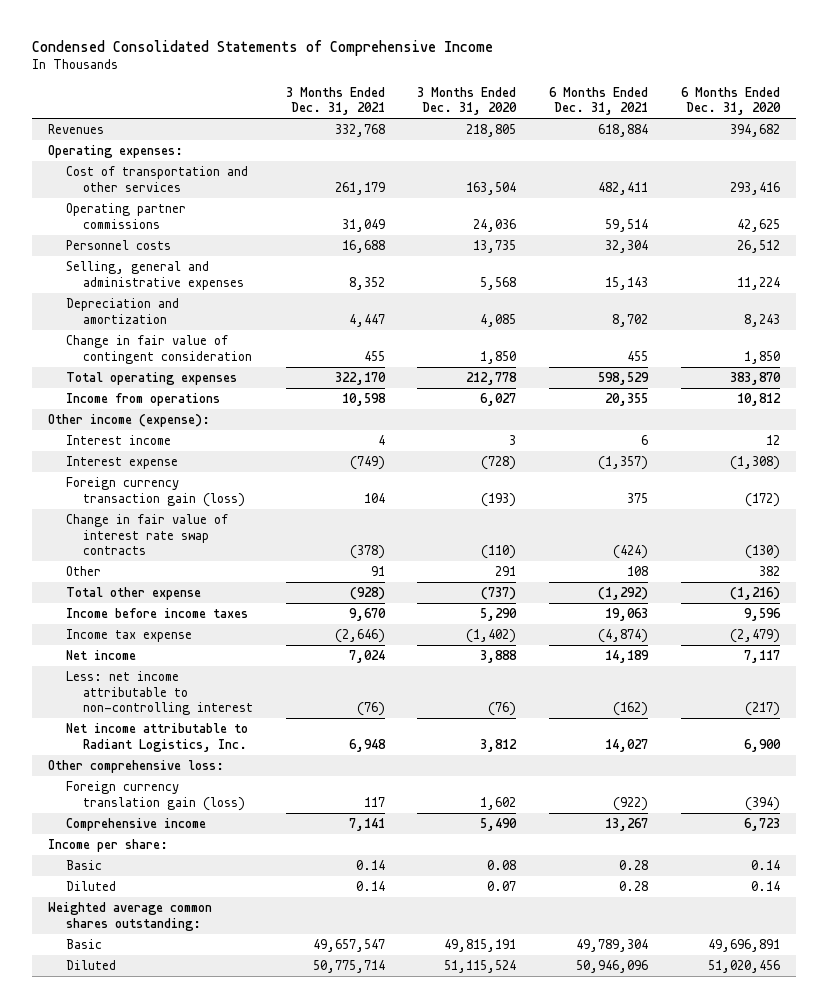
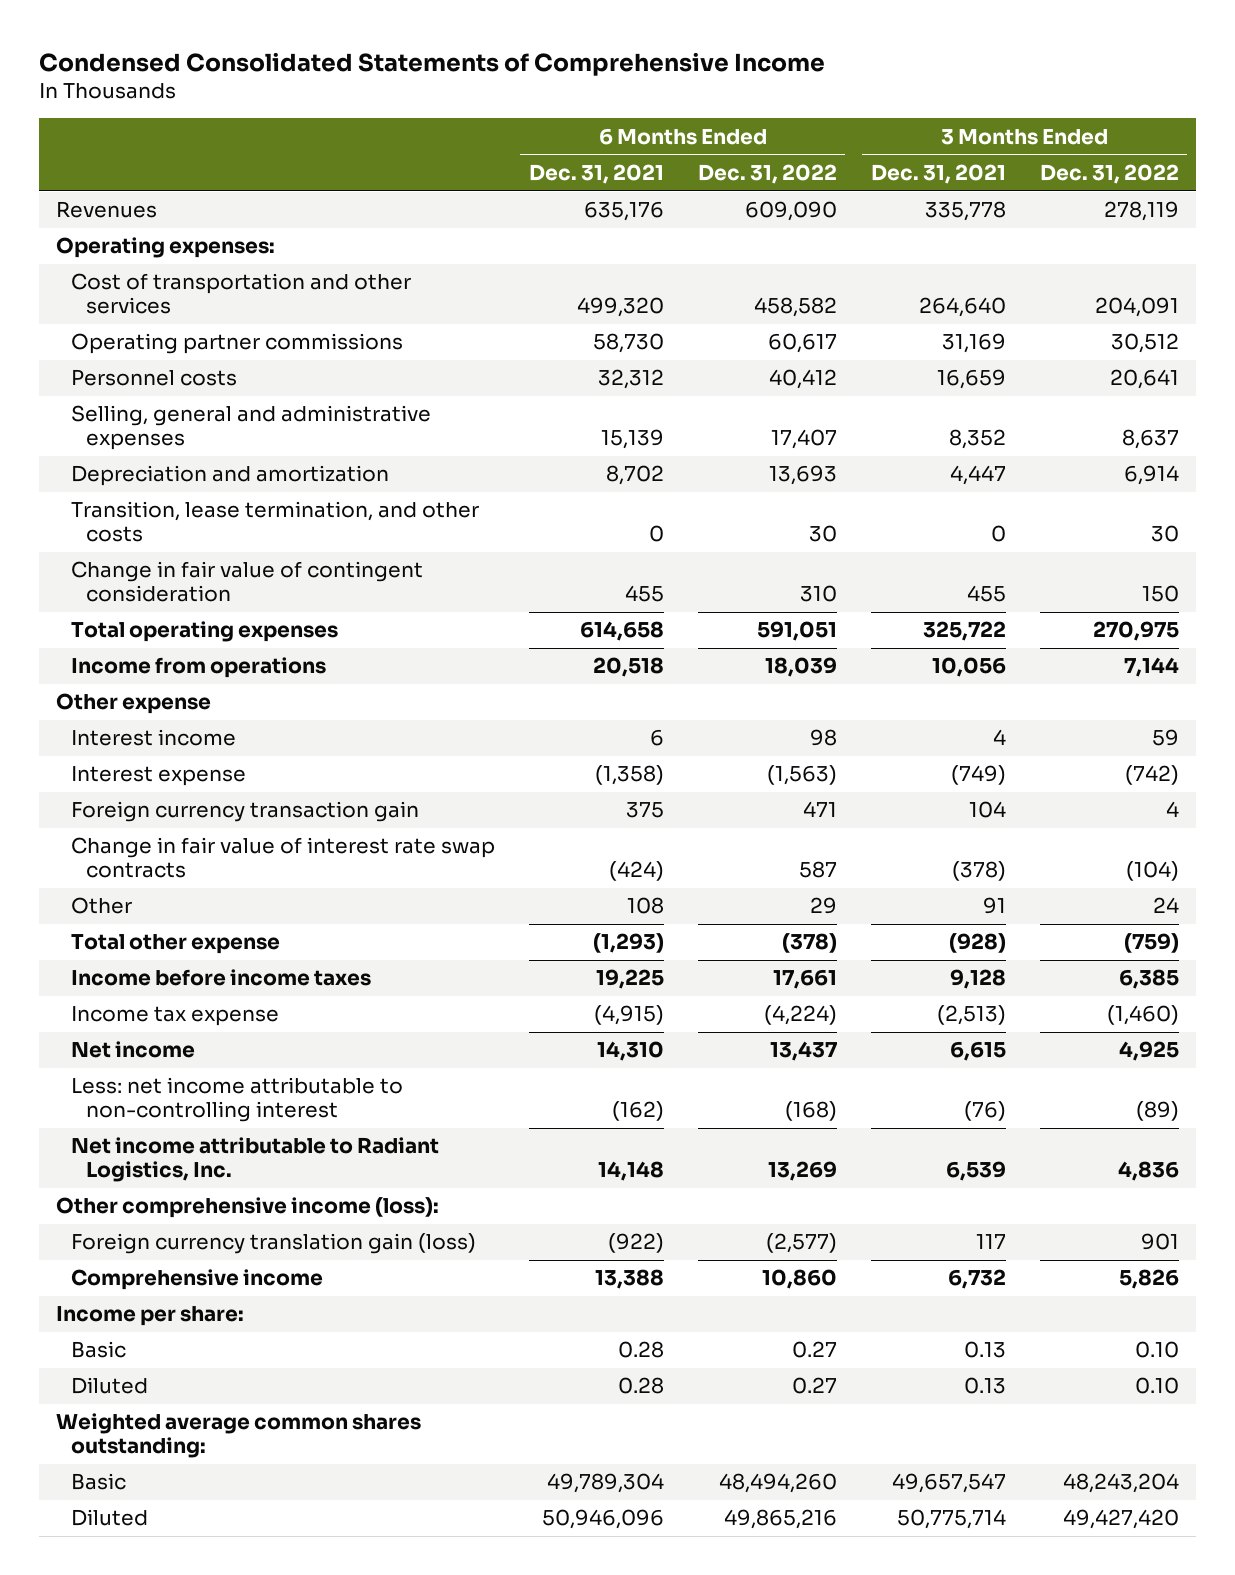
[417,86,518,116] 3 Months Ended Dec. 31, 2020 -> none
[680,86,781,116] 6 Months Ended Dec. 31, 2020 -> none
none -> [697,164,837,185] Dec. 31, 2022
none -> [1039,164,1179,185] Dec. 31, 2022
[334,123,385,137] 332,768 -> [924,201,1006,222] 335,778
[598,123,649,137] 618,884 -> [583,201,664,222] 635,176
[334,181,385,195] 261,179 -> [918,297,1006,318] 264,640
[598,181,649,195] 482,411 -> [576,297,664,318] 499,320
[341,218,385,232] 31,049 -> [941,333,1006,354] 31,169
[605,218,649,232] 59,514 -> [592,333,664,354] 58,730
[341,239,385,253] 16,688 -> [936,369,1006,390] 16,659
[605,239,649,253] 32,304 -> [597,369,664,390] 32,312
[605,276,649,290] 15,143 -> [600,429,664,450] 15,139
none -> [70,501,479,543] Transition, lease termination, and other costs
[334,371,386,385] 322,170 -> [922,621,1006,642] 325,722
[598,371,650,385] 598,529 -> [579,621,664,642] 614,658
[341,392,386,406] 10,598 -> [931,657,1006,678] 10,056
[605,392,649,406] 20,355 -> [592,657,664,678] 20,518
[48,413,211,427] Other income (expense): -> [56,693,212,715] Other expense
[598,455,649,470] (1,357) -> [594,765,664,786] (1,358)
[65,476,246,507] Foreign currency transaction gain (loss) -> [70,801,419,823] Foreign currency transaction gain
[598,586,649,600] (1,292) -> [592,933,664,954] (1,293)
[348,607,386,621] 9,670 -> [949,969,1006,990] 9,128
[605,607,649,621] 19,063 -> [595,969,664,990] 19,225
[334,628,385,643] (2,646) -> [936,1005,1006,1026] (2,513)
[598,628,649,643] (4,874) -> [593,1005,664,1026] (4,915)
[348,649,385,663] 7,024 -> [949,1041,1006,1062] 6,615
[605,649,650,663] 14,189 -> [596,1041,664,1062] 14,310
[348,738,386,752] 6,948 -> [945,1161,1006,1182] 6,539
[605,738,649,752] 14,027 -> [597,1161,664,1182] 14,148
[48,759,225,773] Other comprehensive loss: -> [56,1197,440,1219] Other comprehensive income (loss):
[348,817,385,831] 7,141 -> [947,1269,1006,1290] 6,732
[605,817,649,831] 13,267 -> [594,1269,664,1290] 13,388
[355,859,385,870] 0.14 -> [963,1341,1006,1359] 0.13
[355,880,385,891] 0.14 -> [963,1377,1006,1395] 0.13

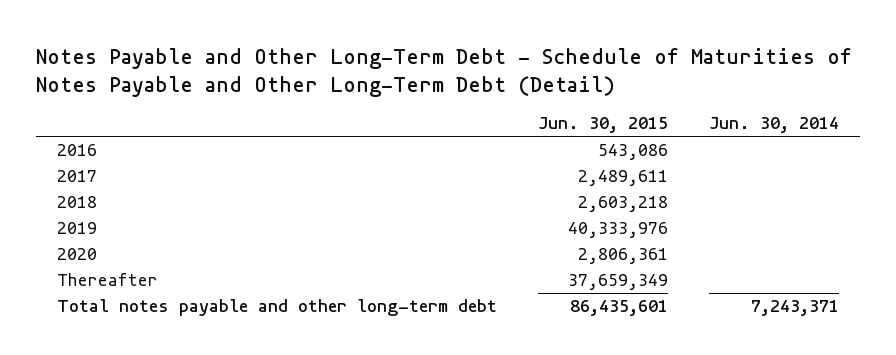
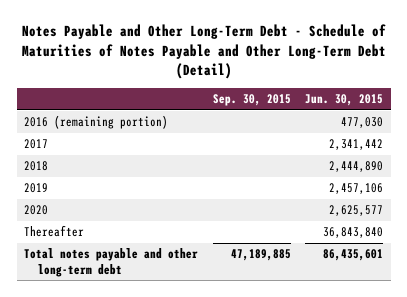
[709,117,840,134] Jun. 30, 2014 -> none
none -> [212,94,291,107] Sep. 30, 2015
[56,144,97,157] 2016 -> none
none -> [24,115,169,130] 2016 (remaining portion)
[577,170,668,187] 2,489,611 -> [329,139,384,151] 2,341,442
[577,196,668,213] 2,603,218 -> [329,161,384,173] 2,444,890
[567,222,668,239] 40,333,976 -> [329,183,384,195] 2,457,106
[577,248,668,265] 2,806,361 -> [329,205,384,217] 2,625,577
[567,274,668,291] 37,659,349 -> [323,227,384,239] 36,843,840

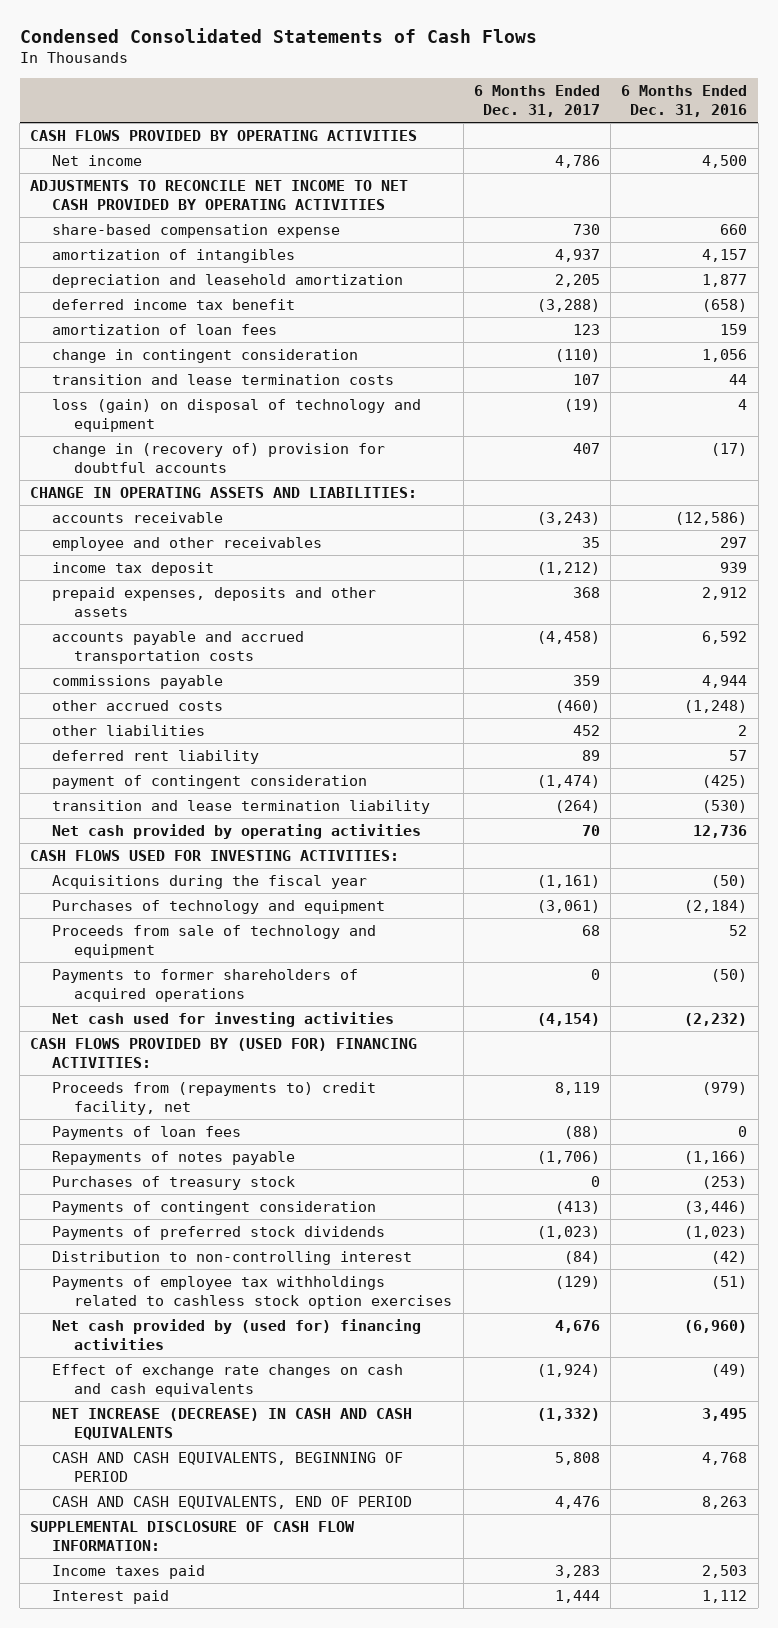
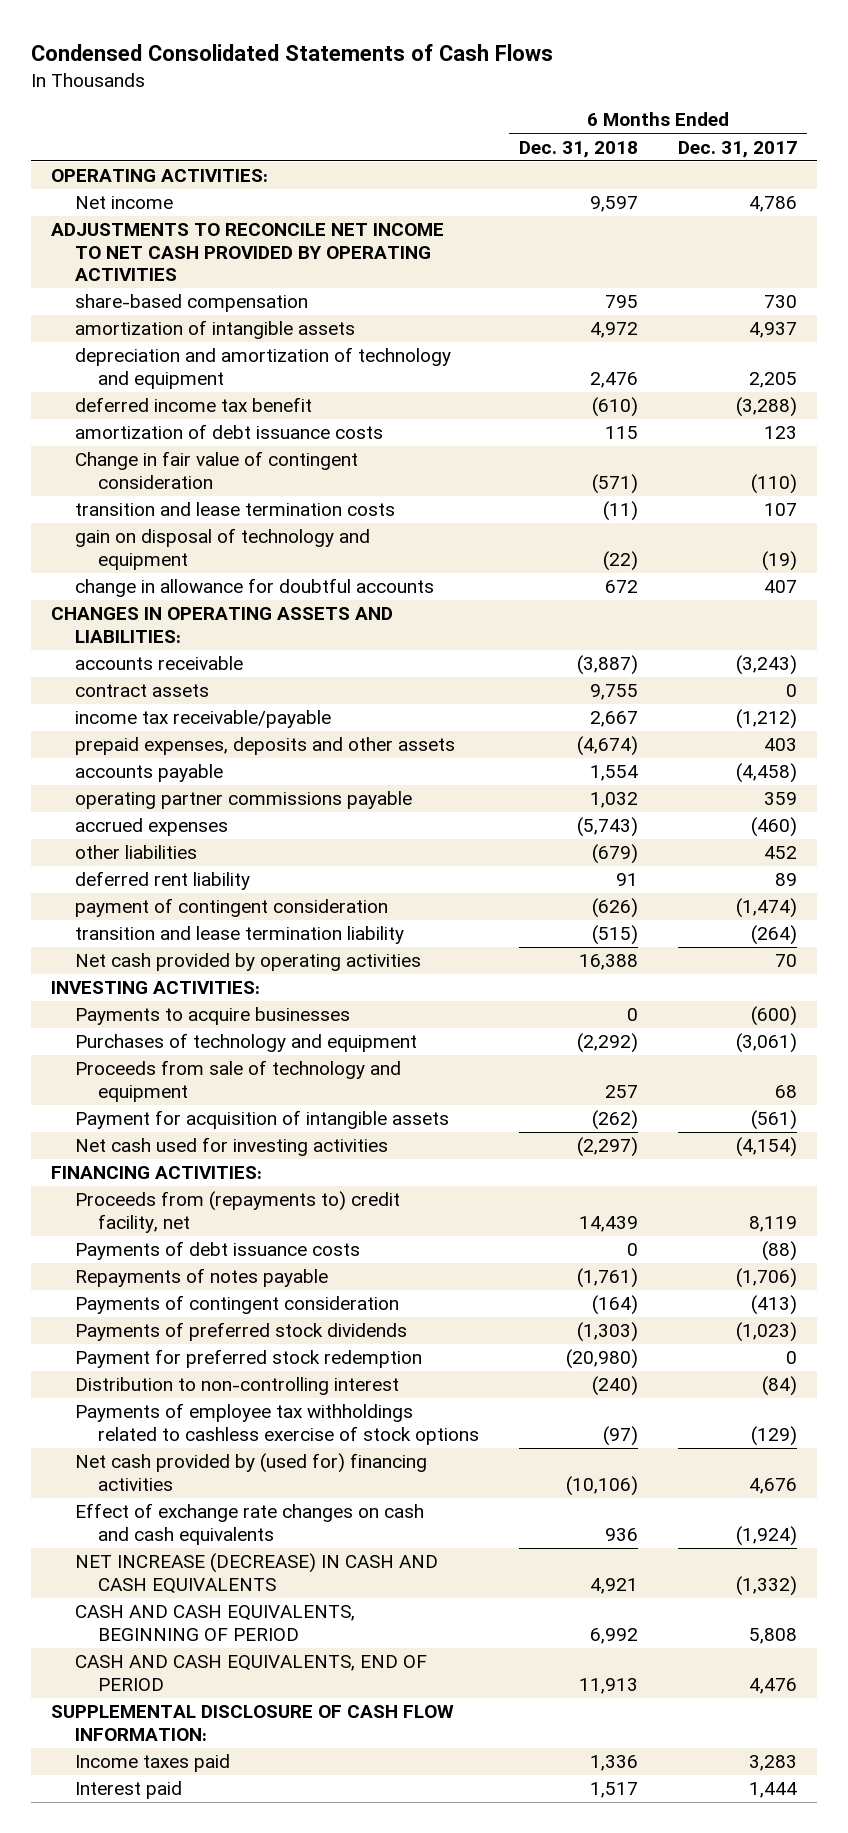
[621,85,748,117] 6 Months Ended Dec. 31, 2016 -> none
none -> [518,140,638,158] Dec. 31, 2018
[30,130,418,142] CASH FLOWS PROVIDED BY OPERATING ACTIVITIES -> none
none -> [51,169,269,183] OPERATING ACTIVITIES:
[52,224,341,239] share-based compensation expense -> [74,294,308,313] share-based compensation
[52,249,296,264] amortization of intangibles -> [74,320,355,340] amortization of intangible assets
[52,274,404,289] depreciation and leasehold amortization -> [74,347,451,389] depreciation and amortization of technology and equipment
[52,324,278,336] amortization of loan fees -> [74,424,383,440] amortization of debt issuance costs
[52,349,359,364] change in contingent consideration -> [74,451,358,489] Change in fair value of contingent consideration
[52,399,422,432] loss (gain) on disposal of technology and equipment -> [74,528,370,570] gain on disposal of technology and equipment
[52,443,386,473] change in (recovery of) provision for doubtful accounts -> [74,578,434,598] change in allowance for doubtful accounts
[30,487,418,499] CHANGE IN OPERATING ASSETS AND LIABILITIES: -> [51,607,394,643] CHANGES IN OPERATING ASSETS AND LIABILITIES:
[52,537,323,552] employee and other receivables -> none
[52,700,224,712] other accrued costs -> none
none -> [74,684,209,698] contract assets
[52,562,215,577] income tax deposit -> [74,710,331,729] income tax receivable/payable
[572,587,600,599] 368 -> [763,738,797,752] 403
[52,631,305,664] accounts payable and accrued transportation costs -> [74,764,223,783] accounts payable
[52,675,224,690] commissions payable -> [74,791,412,810] operating partner commissions payable
none -> [74,818,228,837] accrued expenses
[30,850,400,862] CASH FLOWS USED FOR INVESTING ACTIVITIES: -> none
[52,875,368,890] Acquisitions during the fiscal year -> none
none -> [51,981,261,995] INVESTING ACTIVITIES:
none -> [74,1007,350,1026] Payments to acquire businesses
[52,969,359,1002] Payments to former shareholders of acquired operations -> none
none -> [74,1110,449,1130] Payment for acquisition of intangible assets
[30,1038,418,1068] CASH FLOWS PROVIDED BY (USED FOR) FINANCING ACTIVITIES: -> none
none -> [51,1166,263,1180] FINANCING ACTIVITIES:
[52,1126,242,1141] Payments of loan fees -> none
none -> [74,1241,360,1261] Payments of debt issuance costs
[52,1176,296,1191] Purchases of treasury stock -> none
none -> [74,1349,422,1369] Payment for preferred stock redemption
[52,1276,453,1309] Payments of employee tax withholdings related to cashless stock option exercises -> [74,1403,479,1445] Payments of employee tax withholdings related to cashless exercise of stock options

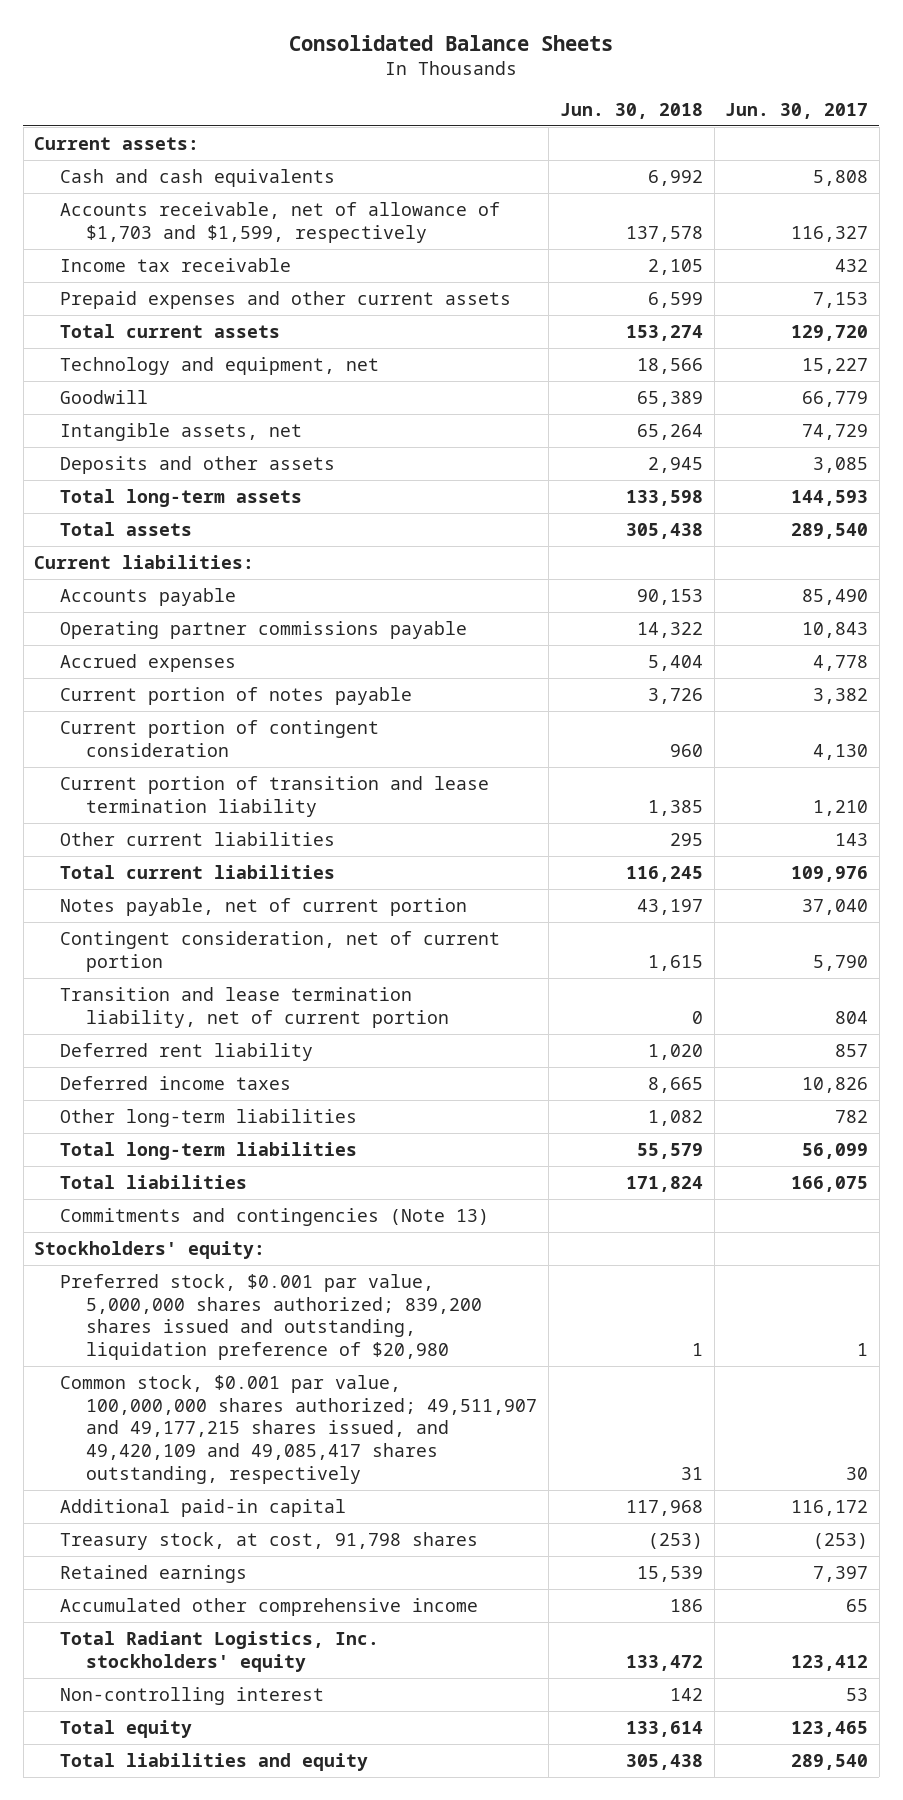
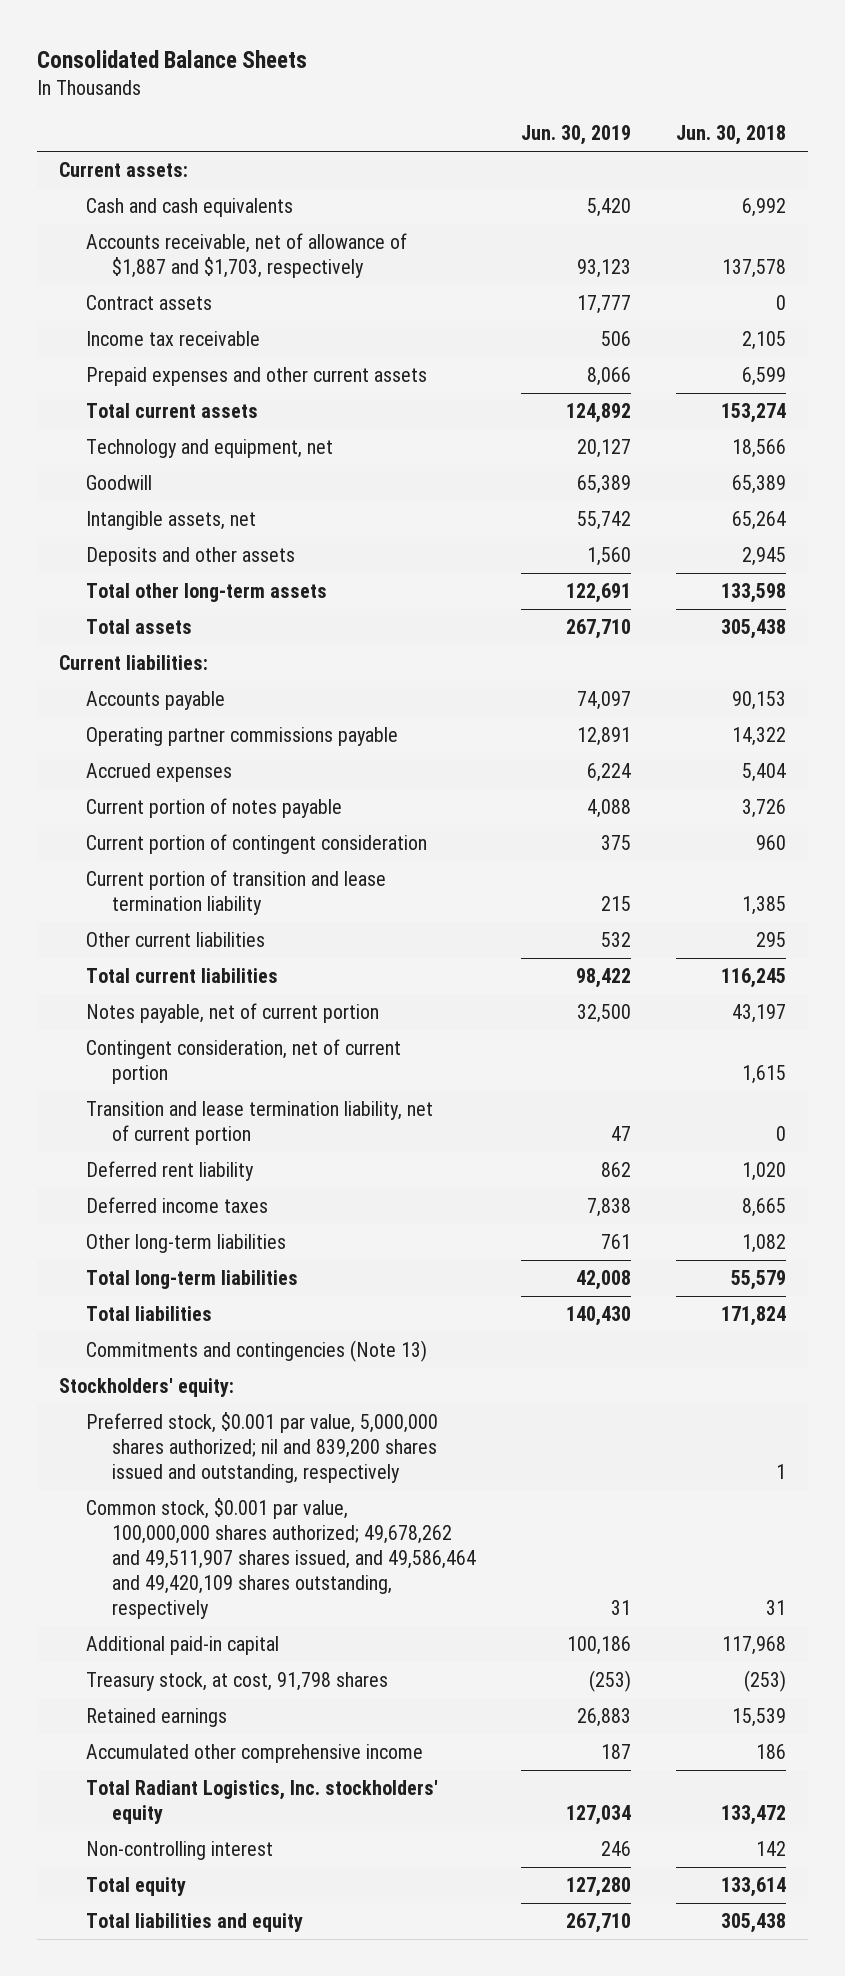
[725,102,869,119] Jun. 30, 2017 -> none
none -> [520,125,631,146] Jun. 30, 2019
[60,201,501,243] Accounts receivable, net of allowance of $1,703 and $1,599, respectively -> [85,233,407,279] Accounts receivable, net of allowance of $1,887 and $1,703, respectively
none -> [85,295,212,311] Contract assets
[60,488,303,507] Total long-term assets -> [85,583,327,603] Total other long-term assets
[60,1273,483,1361] Preferred stock, $0.001 par value, 5,000,000 shares authorized; 839,200 shares issued and outstanding, liquidation preference of $20,980 -> [85,1412,438,1484] Preferred stock, $0.001 par value, 5,000,000 shares authorized; nil and 839,200 shares issued and outstanding, respectively
[60,1374,538,1484] Common stock, $0.001 par value, 100,000,000 shares authorized; 49,511,907 and 49,177,215 shares issued, and 49,420,109 and 49,085,417 shares outstanding, respectively -> [85,1498,476,1620] Common stock, $0.001 par value, 100,000,000 shares authorized; 49,678,262 and 49,511,907 shares issued, and 49,586,464 and 49,420,109 shares outstanding, respectively

